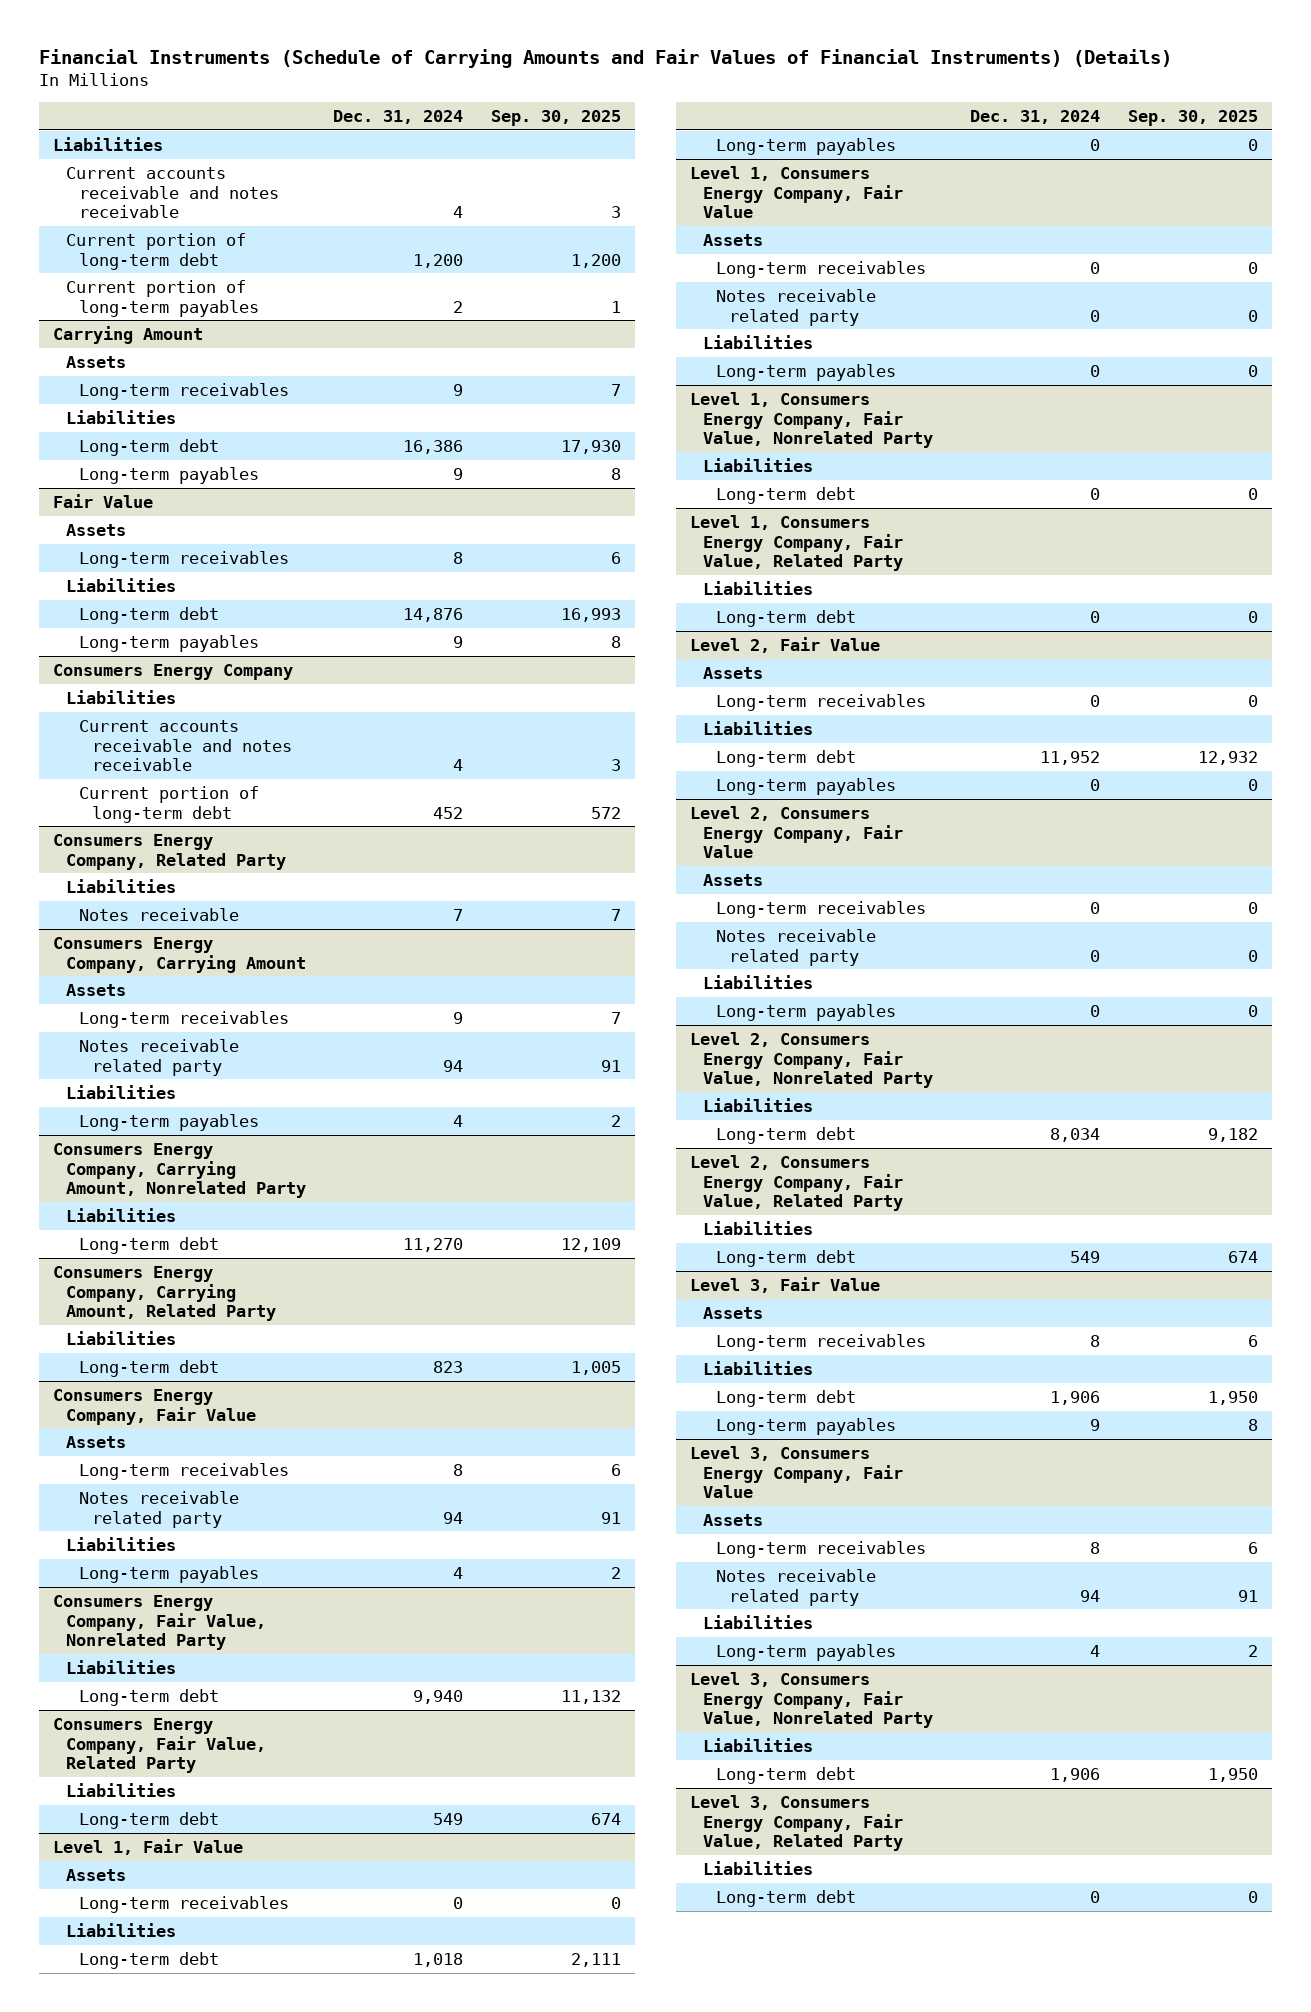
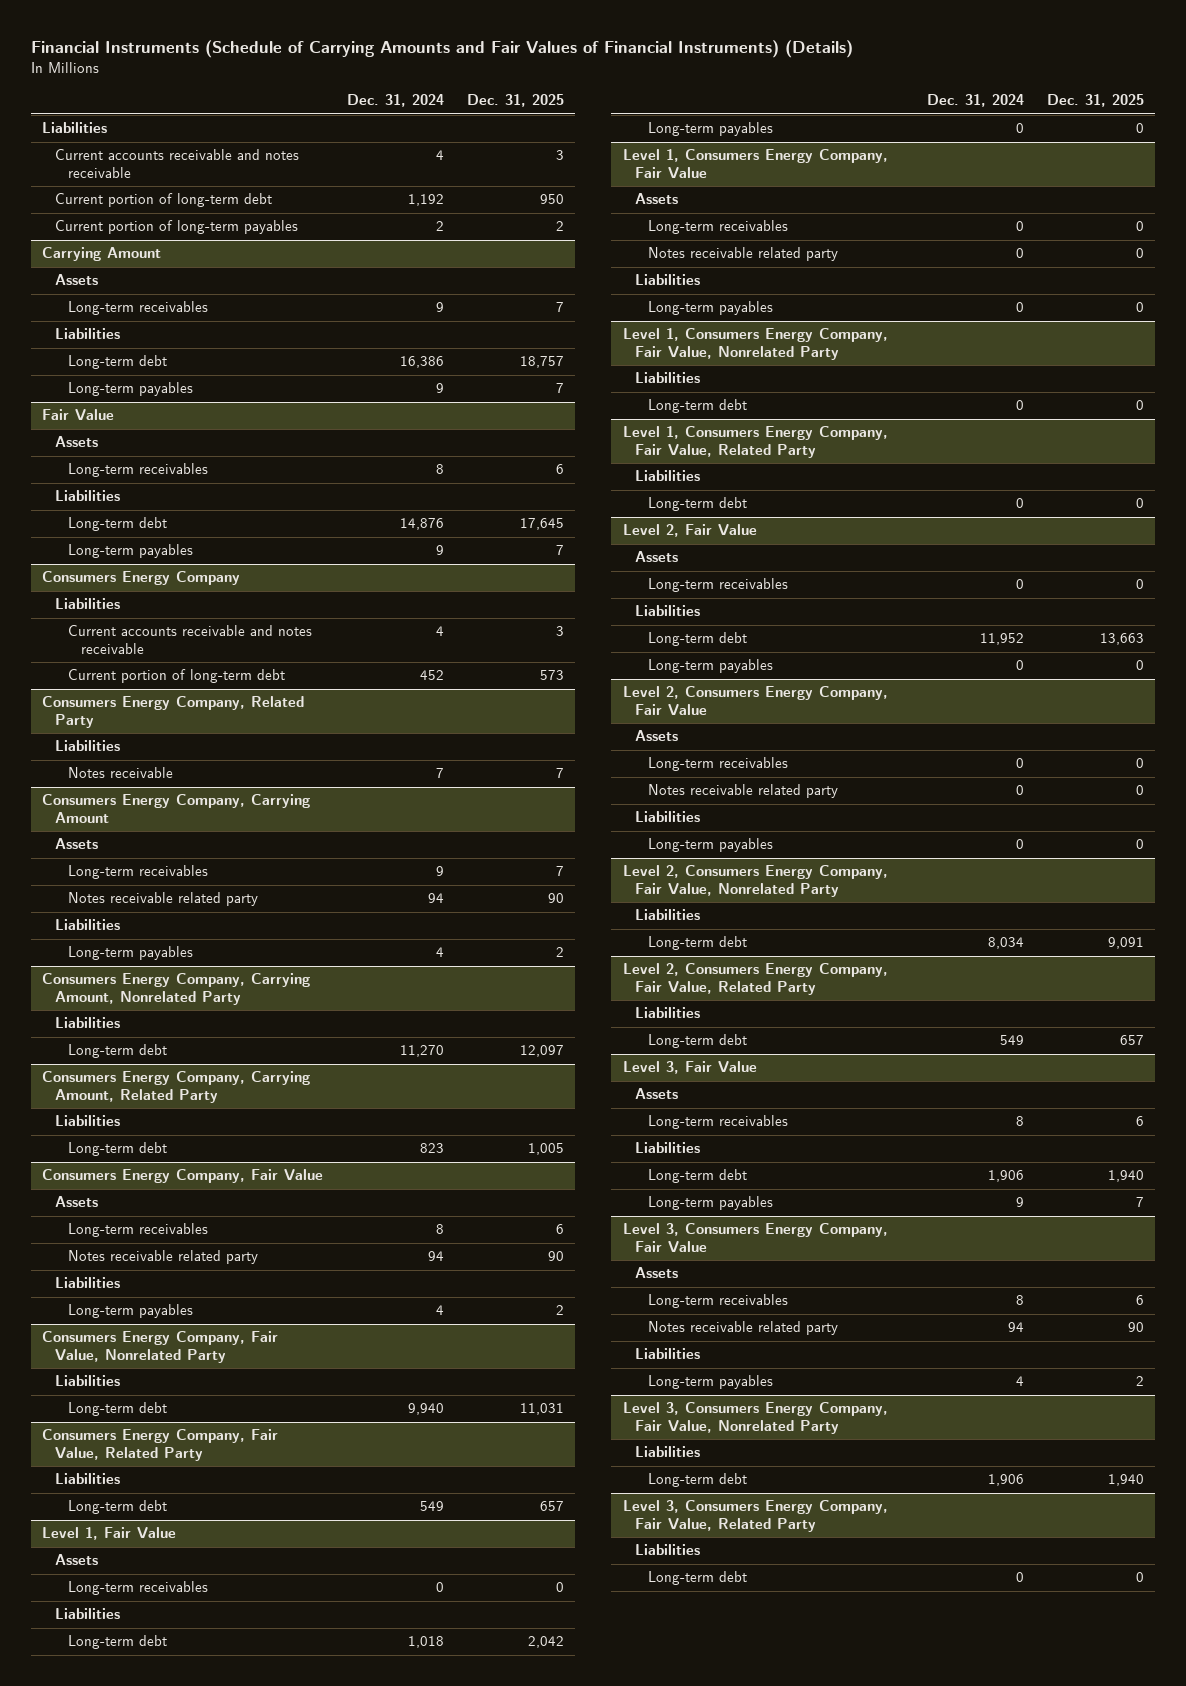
[491,110,622,127] Sep. 30, 2025 -> none
none -> [466,94,564,108] Dec. 31, 2025
[413,253,464,268] 1,200 -> [407,194,444,207] 1,192

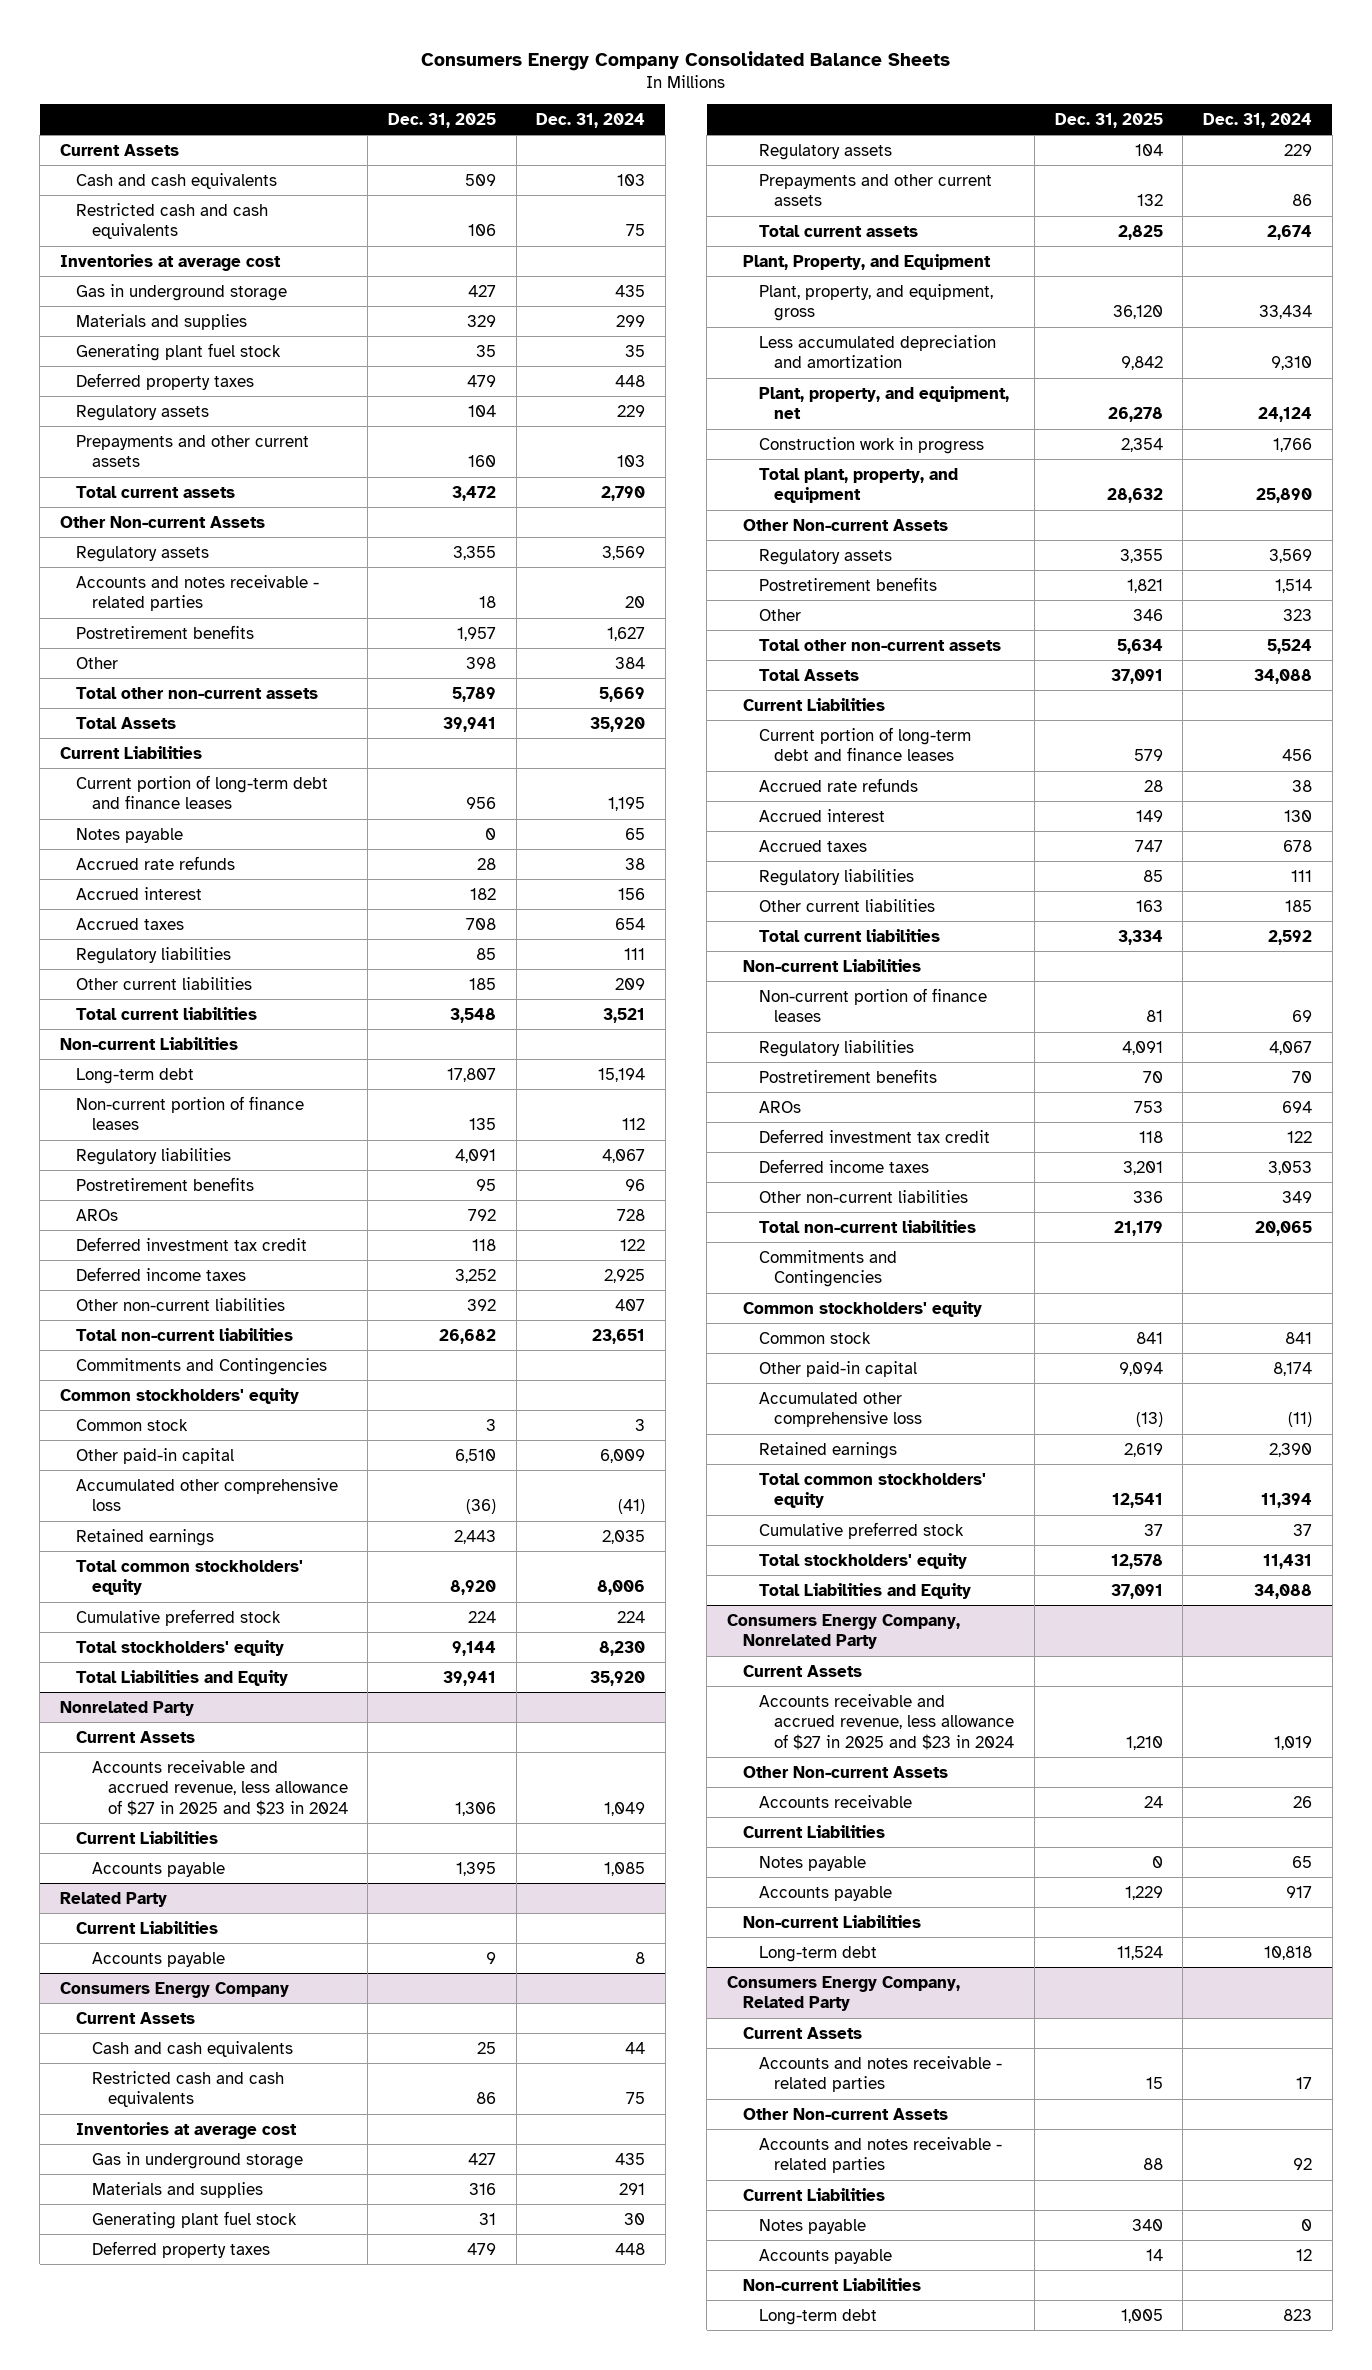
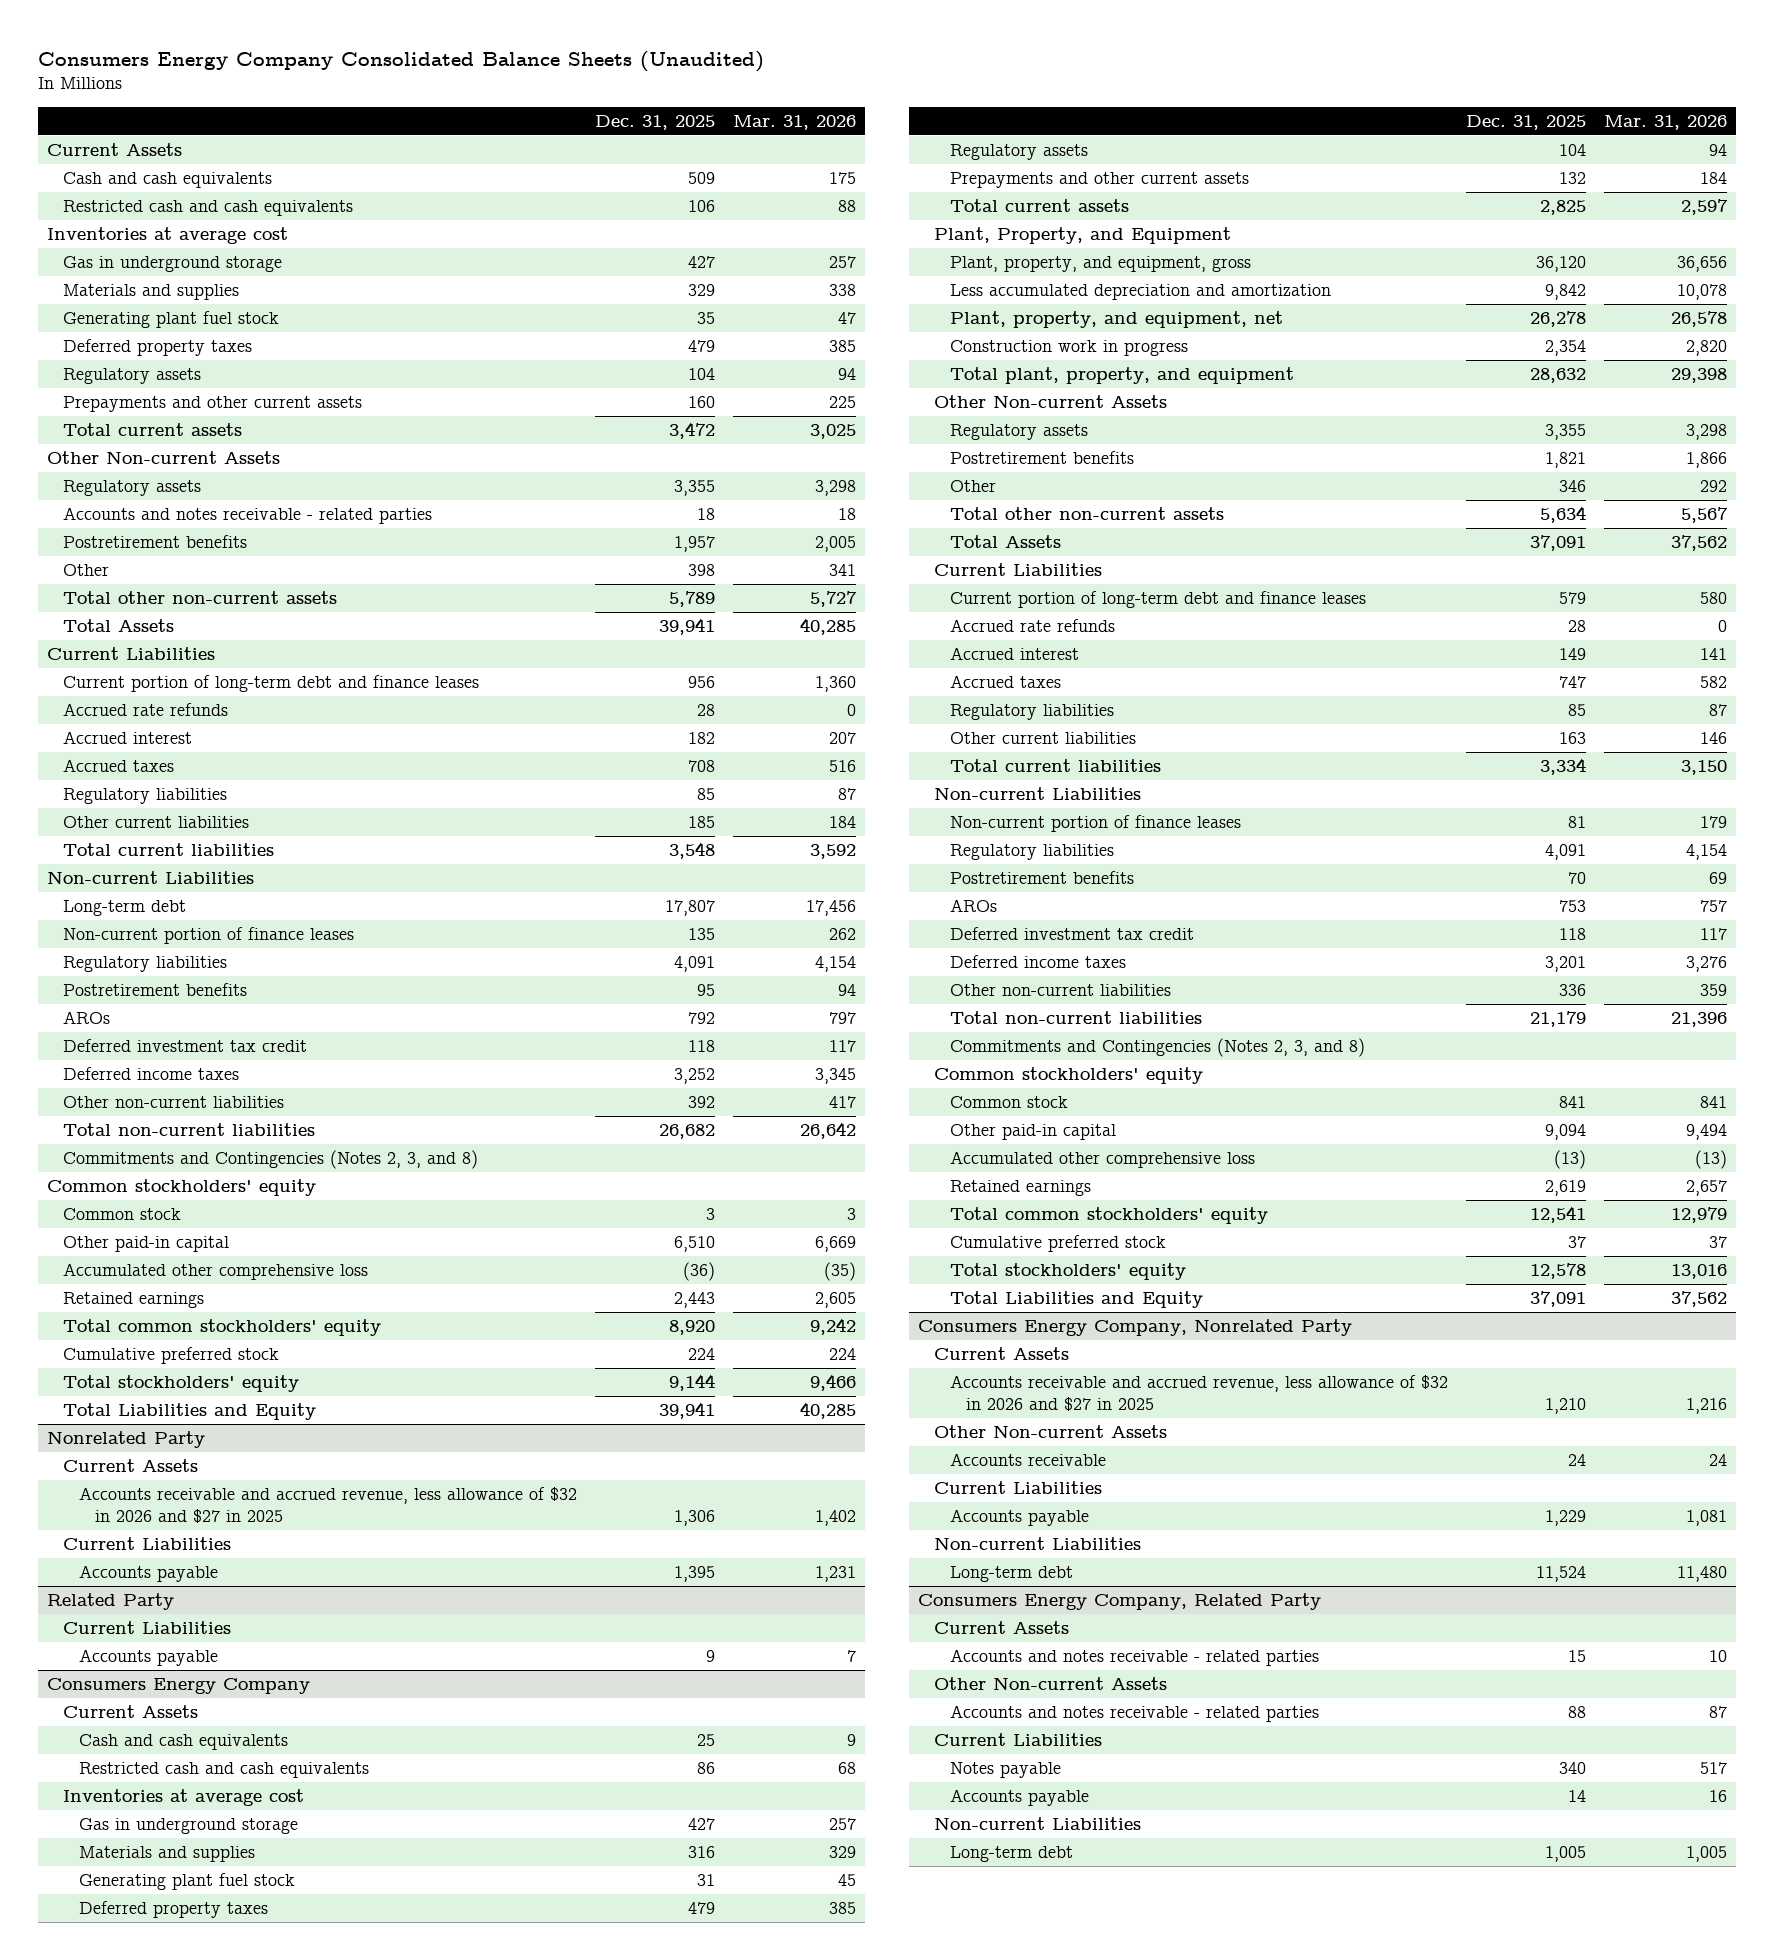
[421,50,951,71] Consumers Energy Company Consolidated Balance Sheets -> [38,50,765,72] Consumers Energy Company Consolidated Balance Sheets (Unaudited)
[536,113,646,129] Dec. 31, 2024 -> none
none -> [733,114,857,130] Mar. 31, 2026
[75,827,183,843] Notes payable -> none
[75,1357,327,1375] Commitments and Contingencies -> [63,1150,479,1170] Commitments and Contingencies (Notes 2, 3, and 8)
[91,1759,348,1816] Accounts receivable and accrued revenue, less allowance of $27 in 2025 and $23 in 2024 -> [79,1487,578,1524] Accounts receivable and accrued revenue, less allowance of $32 in 2026 and $27 in 2025
[758,1249,897,1288] Commitments and Contingencies -> [950,1038,1366,1058] Commitments and Contingencies (Notes 2, 3, and 8)
[758,1693,1015,1750] Accounts receivable and accrued revenue, less allowance of $27 in 2025 and $23 in 2024 -> [950,1375,1449,1412] Accounts receivable and accrued revenue, less allowance of $32 in 2026 and $27 in 2025
[758,1855,866,1871] Notes payable -> none

